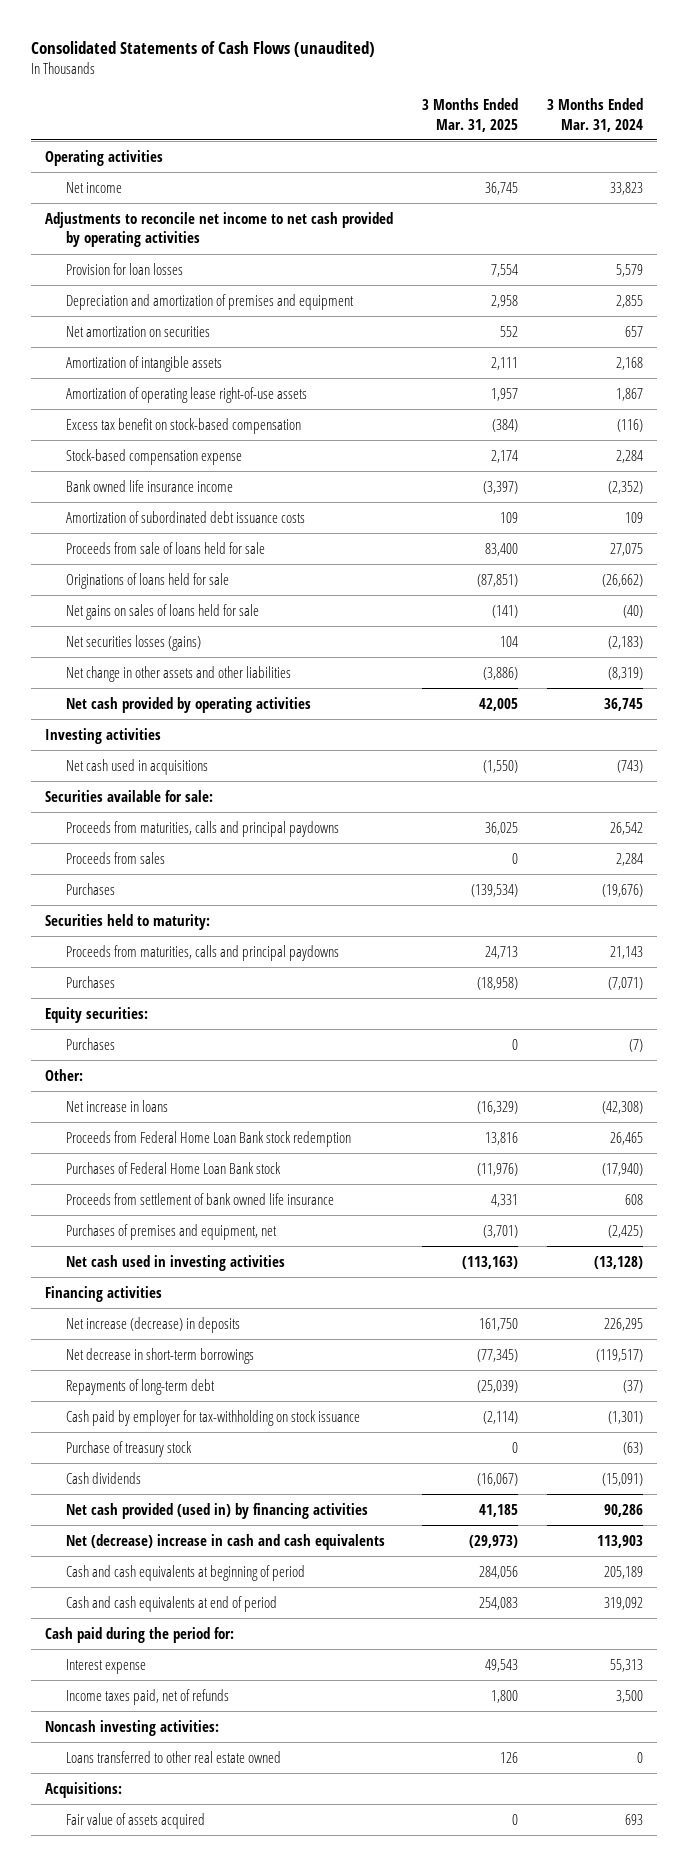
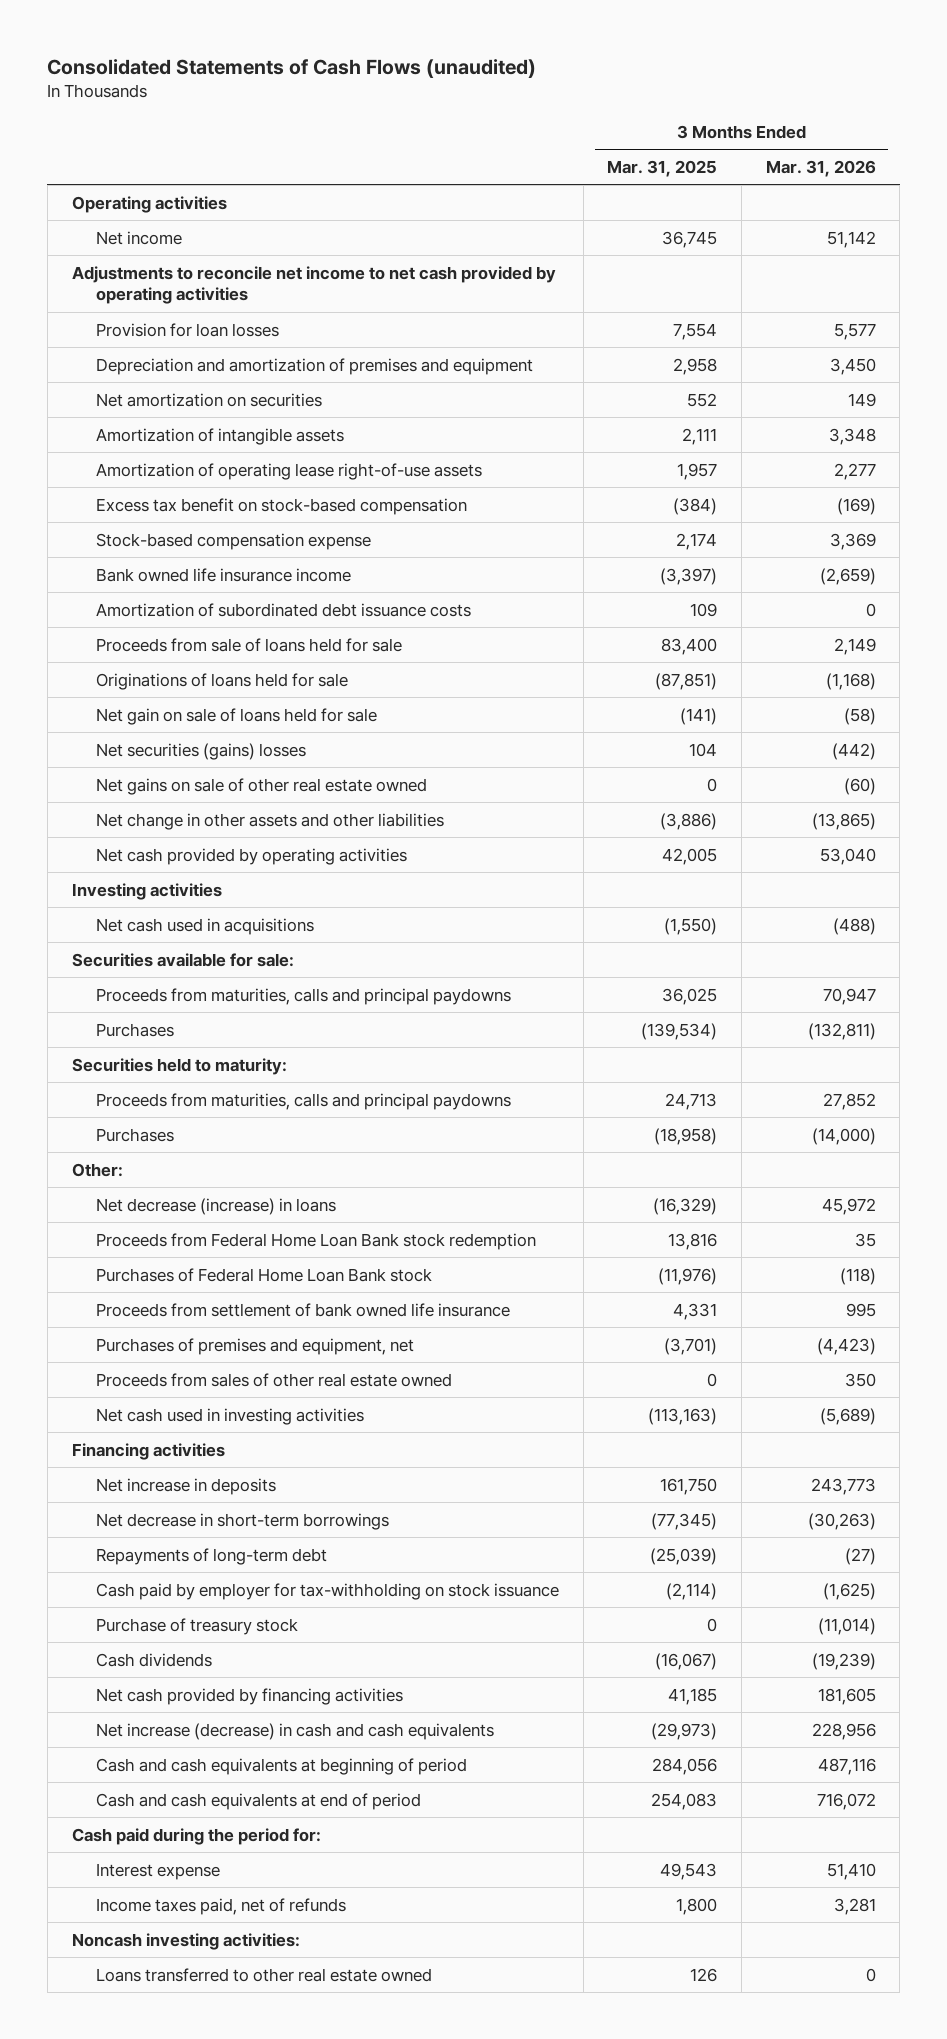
[546,98,643,132] 3 Months Ended Mar. 31, 2024 -> none
none -> [765,160,876,178] Mar. 31, 2026
[65,603,259,620] Net gains on sales of loans held for sale -> [96,707,378,725] Net gain on sale of loans held for sale
[65,634,201,651] Net securities losses (gains) -> [96,742,307,760] Net securities (gains) losses
none -> [96,777,428,795] Net gains on sale of other real estate owned
[65,851,165,864] Proceeds from sales -> none
[45,1006,149,1023] Equity securities: -> none
[65,1037,115,1050] Purchases -> none
[65,1099,168,1112] Net increase in loans -> [96,1197,337,1215] Net decrease (increase) in loans
none -> [96,1372,453,1387] Proceeds from sales of other real estate owned
[65,1316,240,1333] Net increase (decrease) in deposits -> [96,1477,277,1495] Net increase in deposits
[65,1502,368,1519] Net cash provided (used in) by financing activities -> [96,1687,404,1705] Net cash provided by financing activities
[65,1533,385,1550] Net (decrease) increase in cash and cash equivalents -> [96,1722,495,1740] Net increase (decrease) in cash and cash equivalents
[45,1781,123,1798] Acquisitions: -> none
[65,1812,205,1829] Fair value of assets acquired -> none

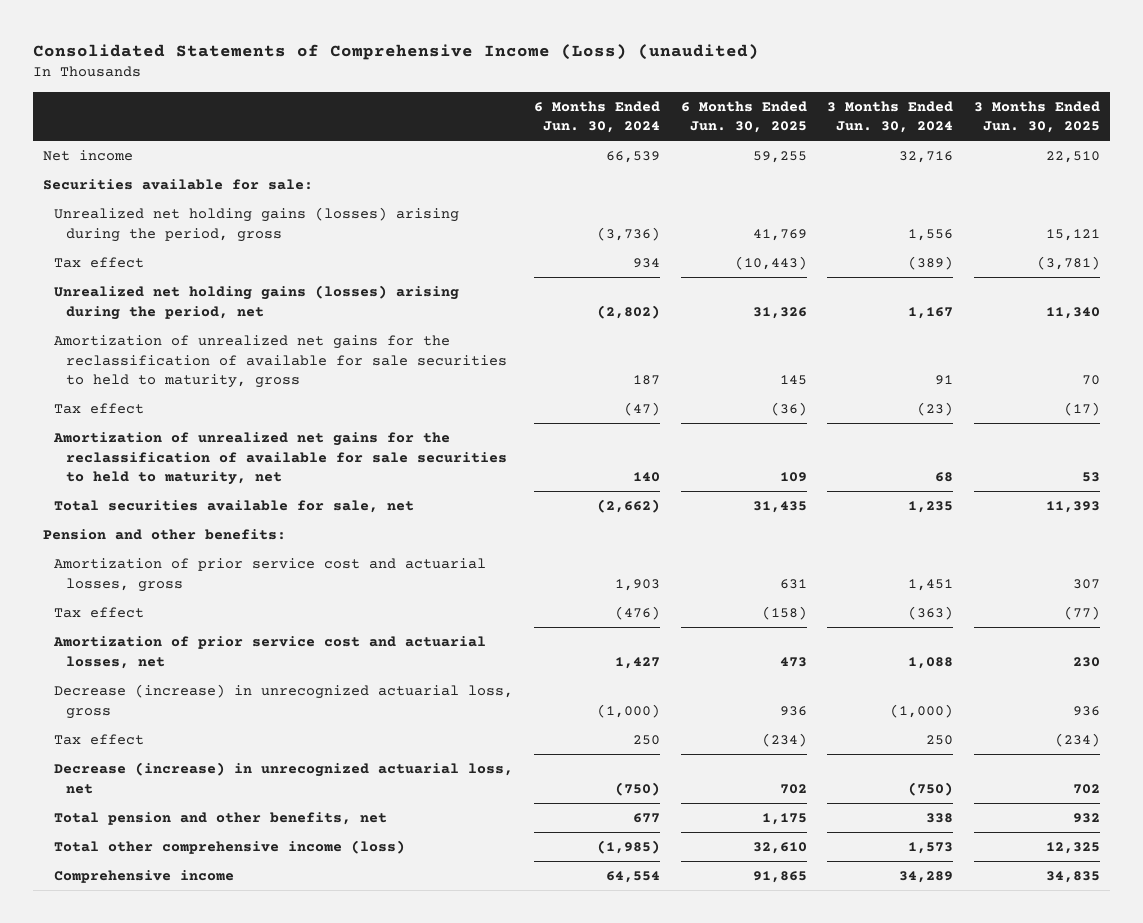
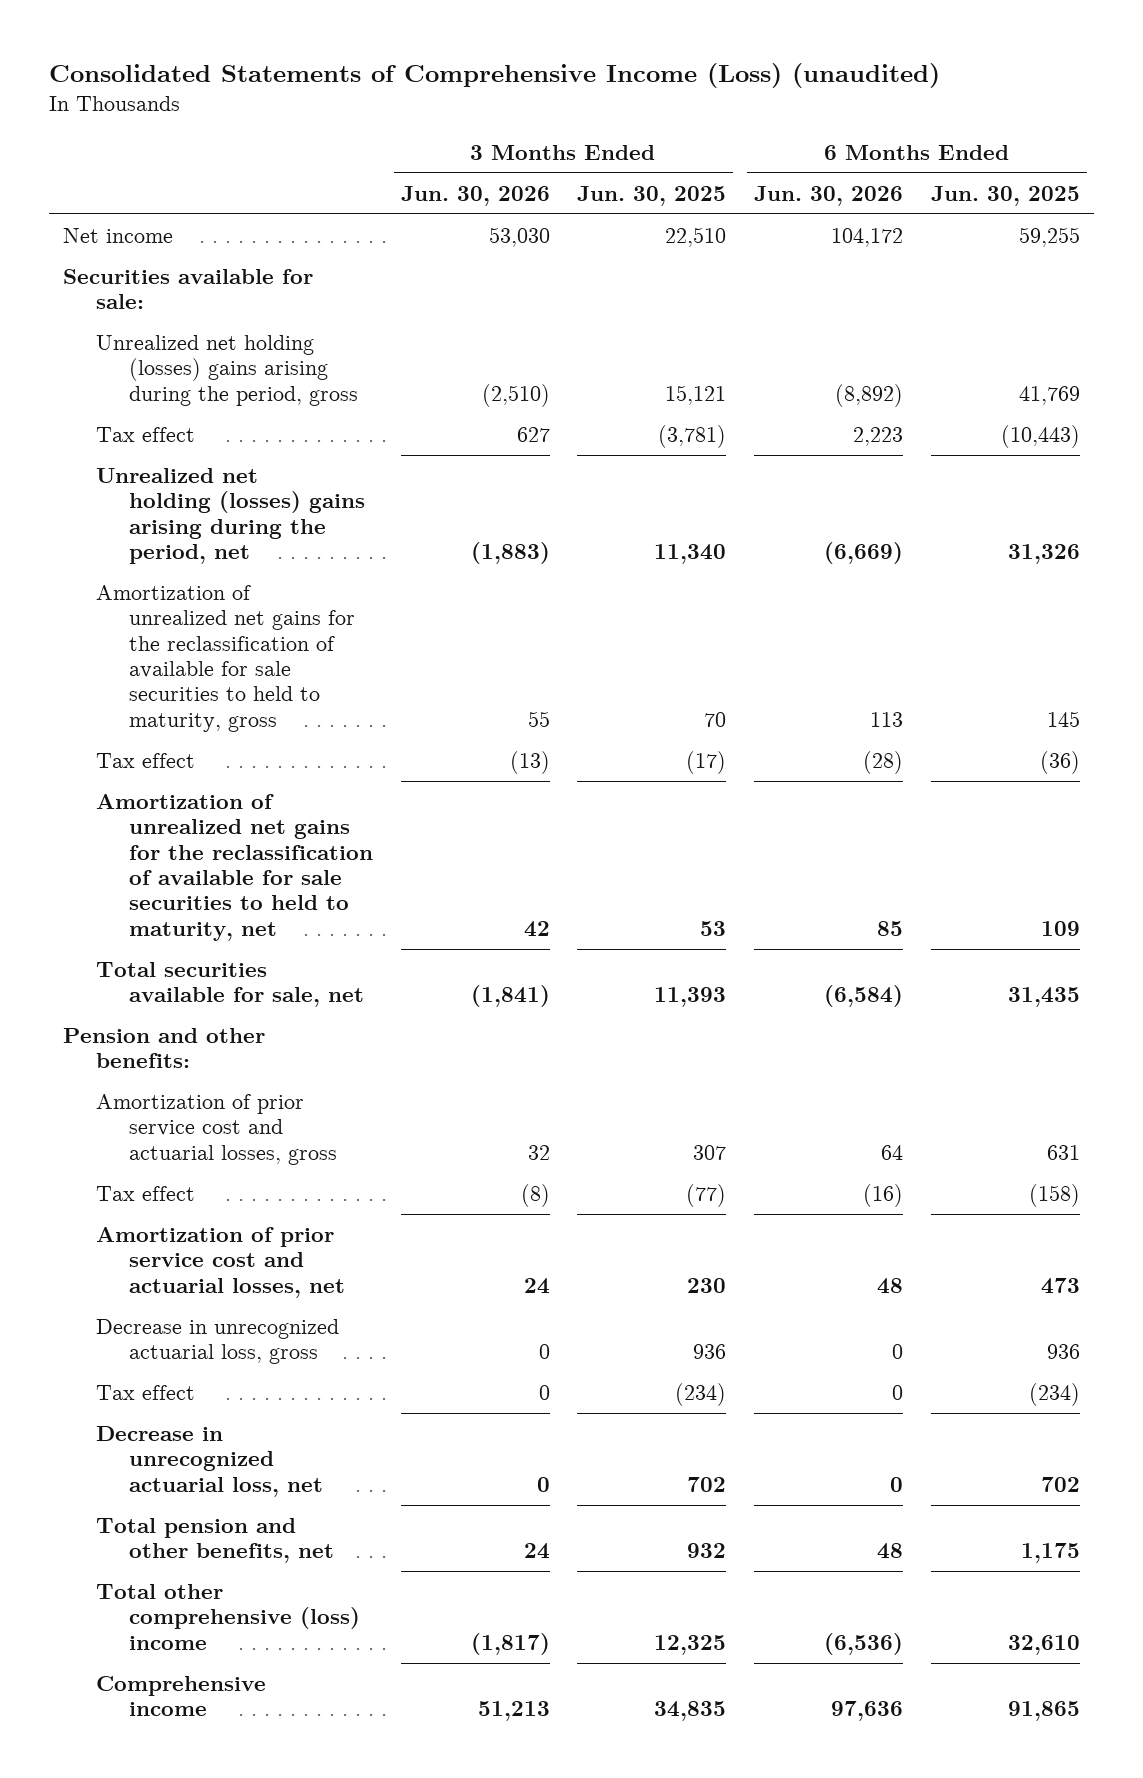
[533,100,660,134] 6 Months Ended Jun. 30, 2024 -> none
[827,100,954,134] 3 Months Ended Jun. 30, 2024 -> none
none -> [400,185,550,206] Jun. 30, 2026
none -> [754,185,904,206] Jun. 30, 2026
[54,207,460,242] Unrealized net holding gains (losses) arising during the period, gross -> [95,334,358,406] Unrealized net holding (losses) gains arising during the period, gross
[54,285,460,320] Unrealized net holding gains (losses) arising during the period, net -> [95,467,365,564] Unrealized net holding (losses) gains arising during the period, net
[54,684,514,719] Decrease (increase) in unrecognized actuarial loss, gross -> [95,1318,339,1365] Decrease in unrecognized actuarial loss, gross
[54,762,514,794] Decrease (increase) in unrecognized actuarial loss, net -> [95,1425,323,1497] Decrease in unrecognized actuarial loss, net
[54,840,406,855] Total other comprehensive income (loss) -> [95,1583,360,1650] Total other comprehensive (loss) income

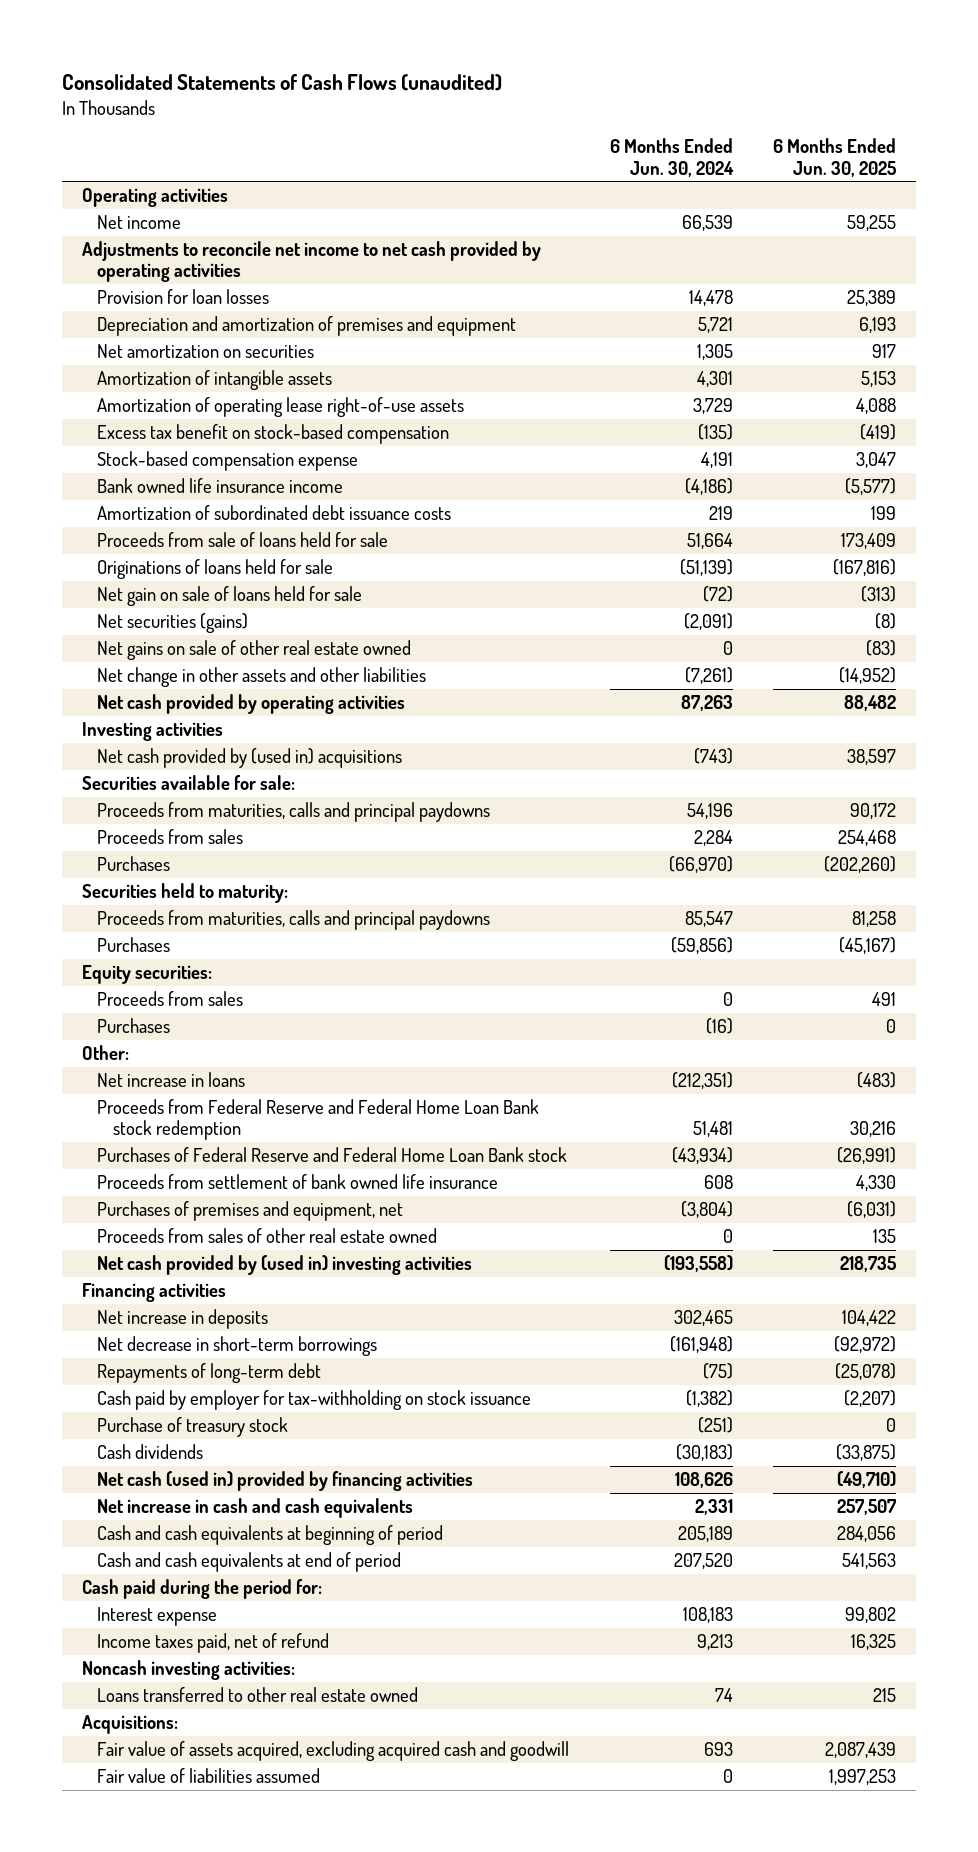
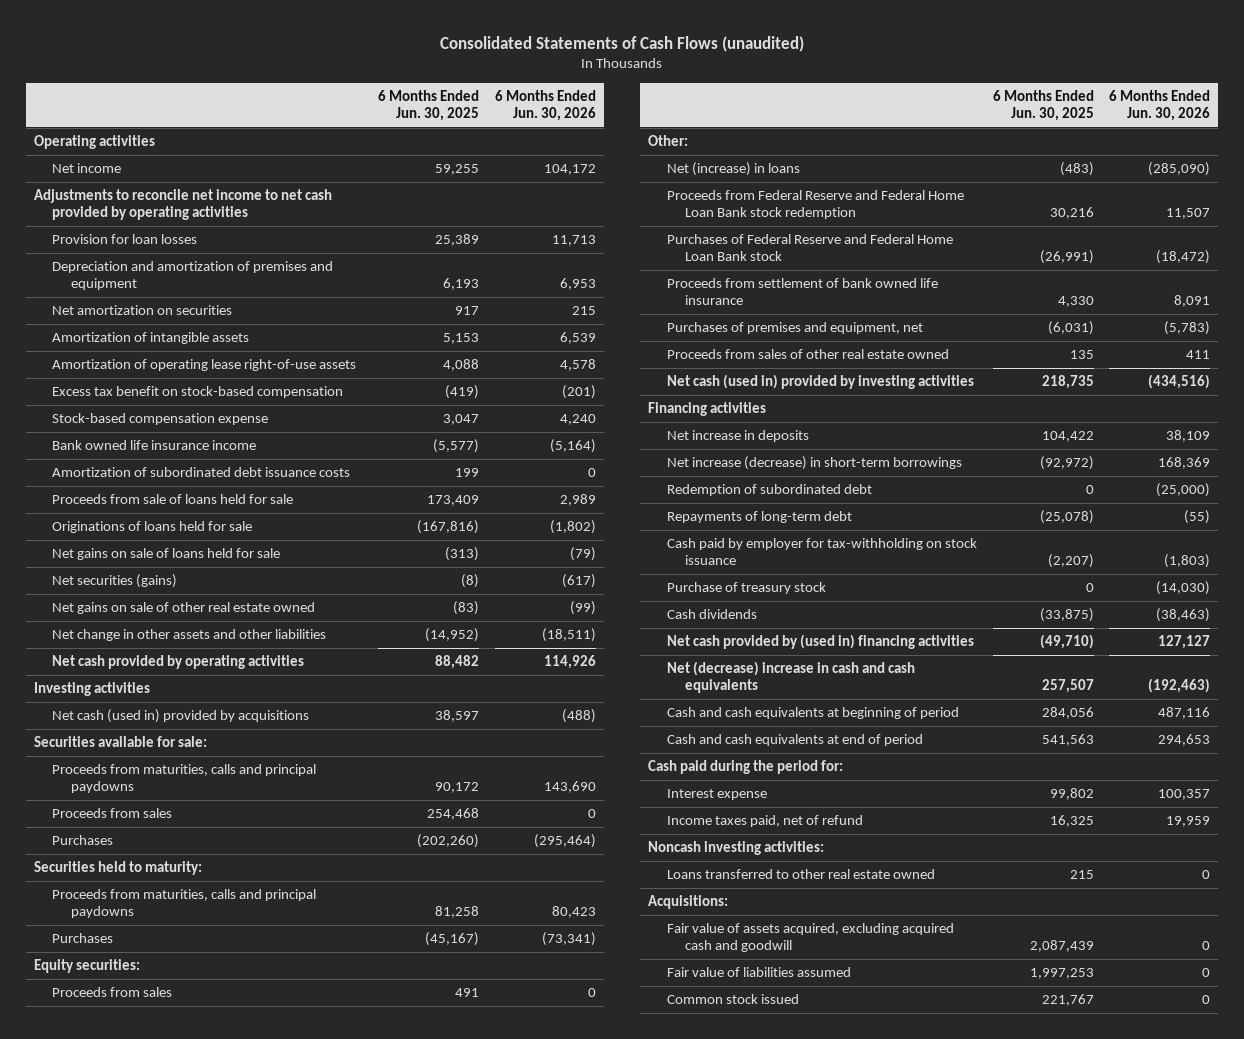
[609,138,734,177] 6 Months Ended Jun. 30, 2024 -> none
none -> [495,89,597,122] 6 Months Ended Jun. 30, 2026
[97,585,363,606] Net gain on sale of loans held for sale -> [52,548,281,561] Net gains on sale of loans held for sale
[97,747,403,768] Net cash provided by (used in) acquisitions -> [52,709,310,724] Net cash (used in) provided by acquisitions
[97,1017,171,1033] Purchases -> none
[97,1071,246,1087] Net increase in loans -> [666,162,800,177] Net (increase) in loans
[97,1254,473,1275] Net cash provided by (used in) investing activities -> [666,374,974,390] Net cash (used in) provided by investing activities
[97,1335,378,1356] Net decrease in short-term borrowings -> [666,456,962,471] Net increase (decrease) in short-term borrowings
none -> [666,484,872,497] Redemption of subordinated debt
[97,1470,474,1491] Net cash (used in) provided by financing activities -> [666,634,974,650] Net cash provided by (used in) financing activities
[97,1497,414,1518] Net increase in cash and cash equivalents -> [666,661,915,694] Net (decrease) increase in cash and cash equivalents
none -> [666,994,799,1005] Common stock issued

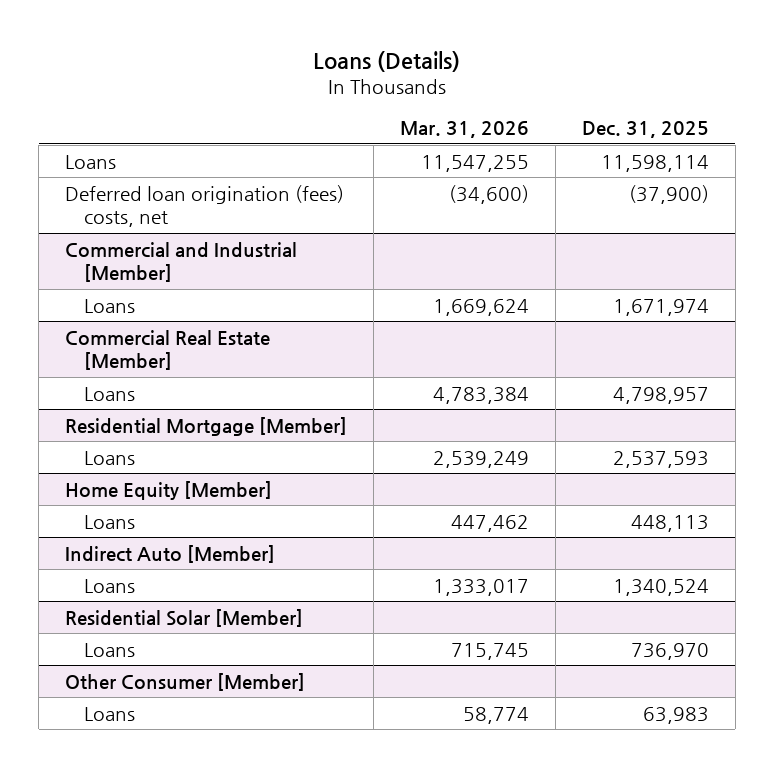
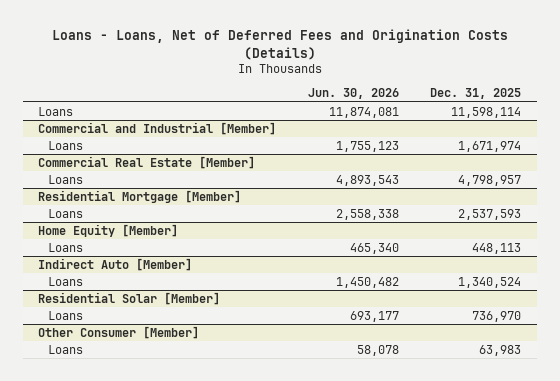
[313,50,461,72] Loans (Details) -> [51,29,508,60] Loans - Loans, Net of Deferred Fees and Origination Costs (Details)
[400,120,530,138] Mar. 31, 2026 -> none
none -> [307,88,399,100] Jun. 30, 2026
[65,184,345,228] Deferred loan origination (fees) costs, net -> none

